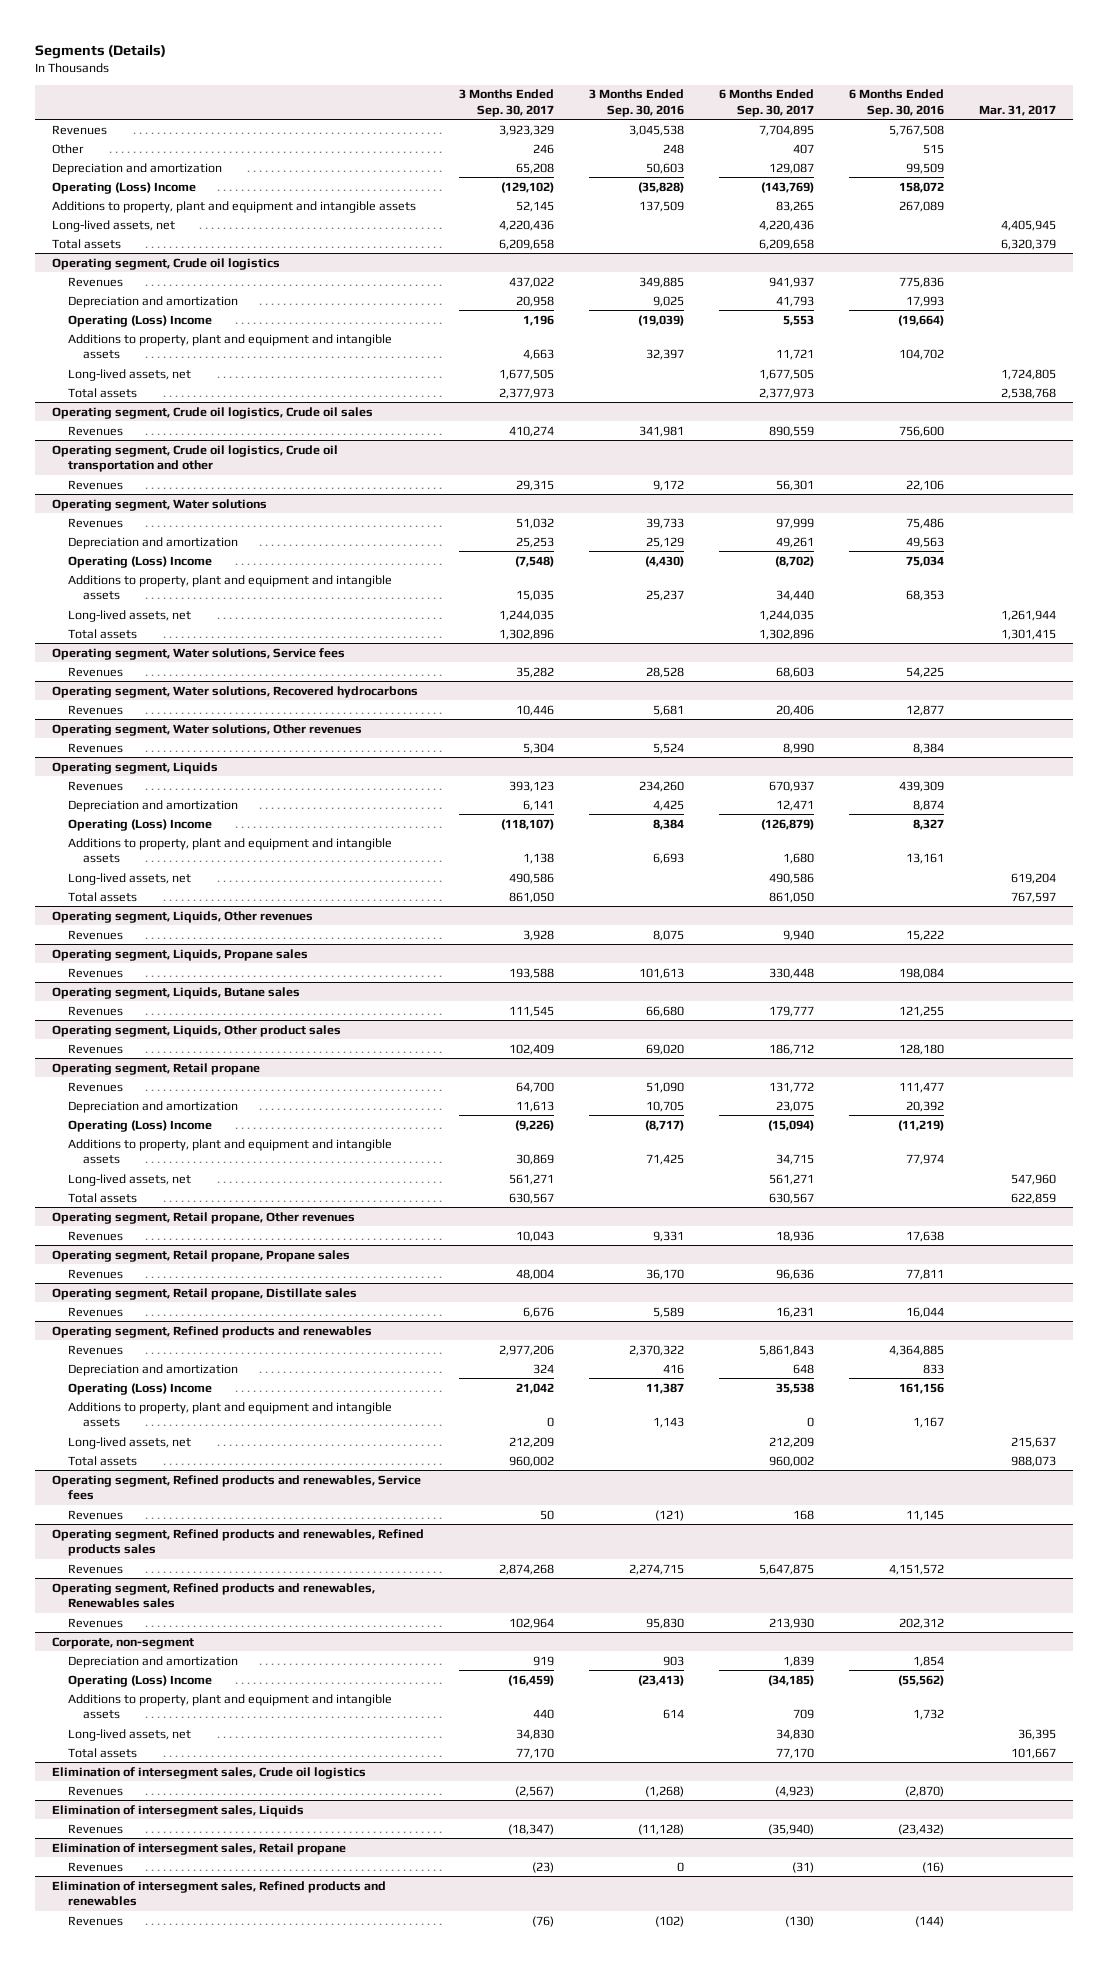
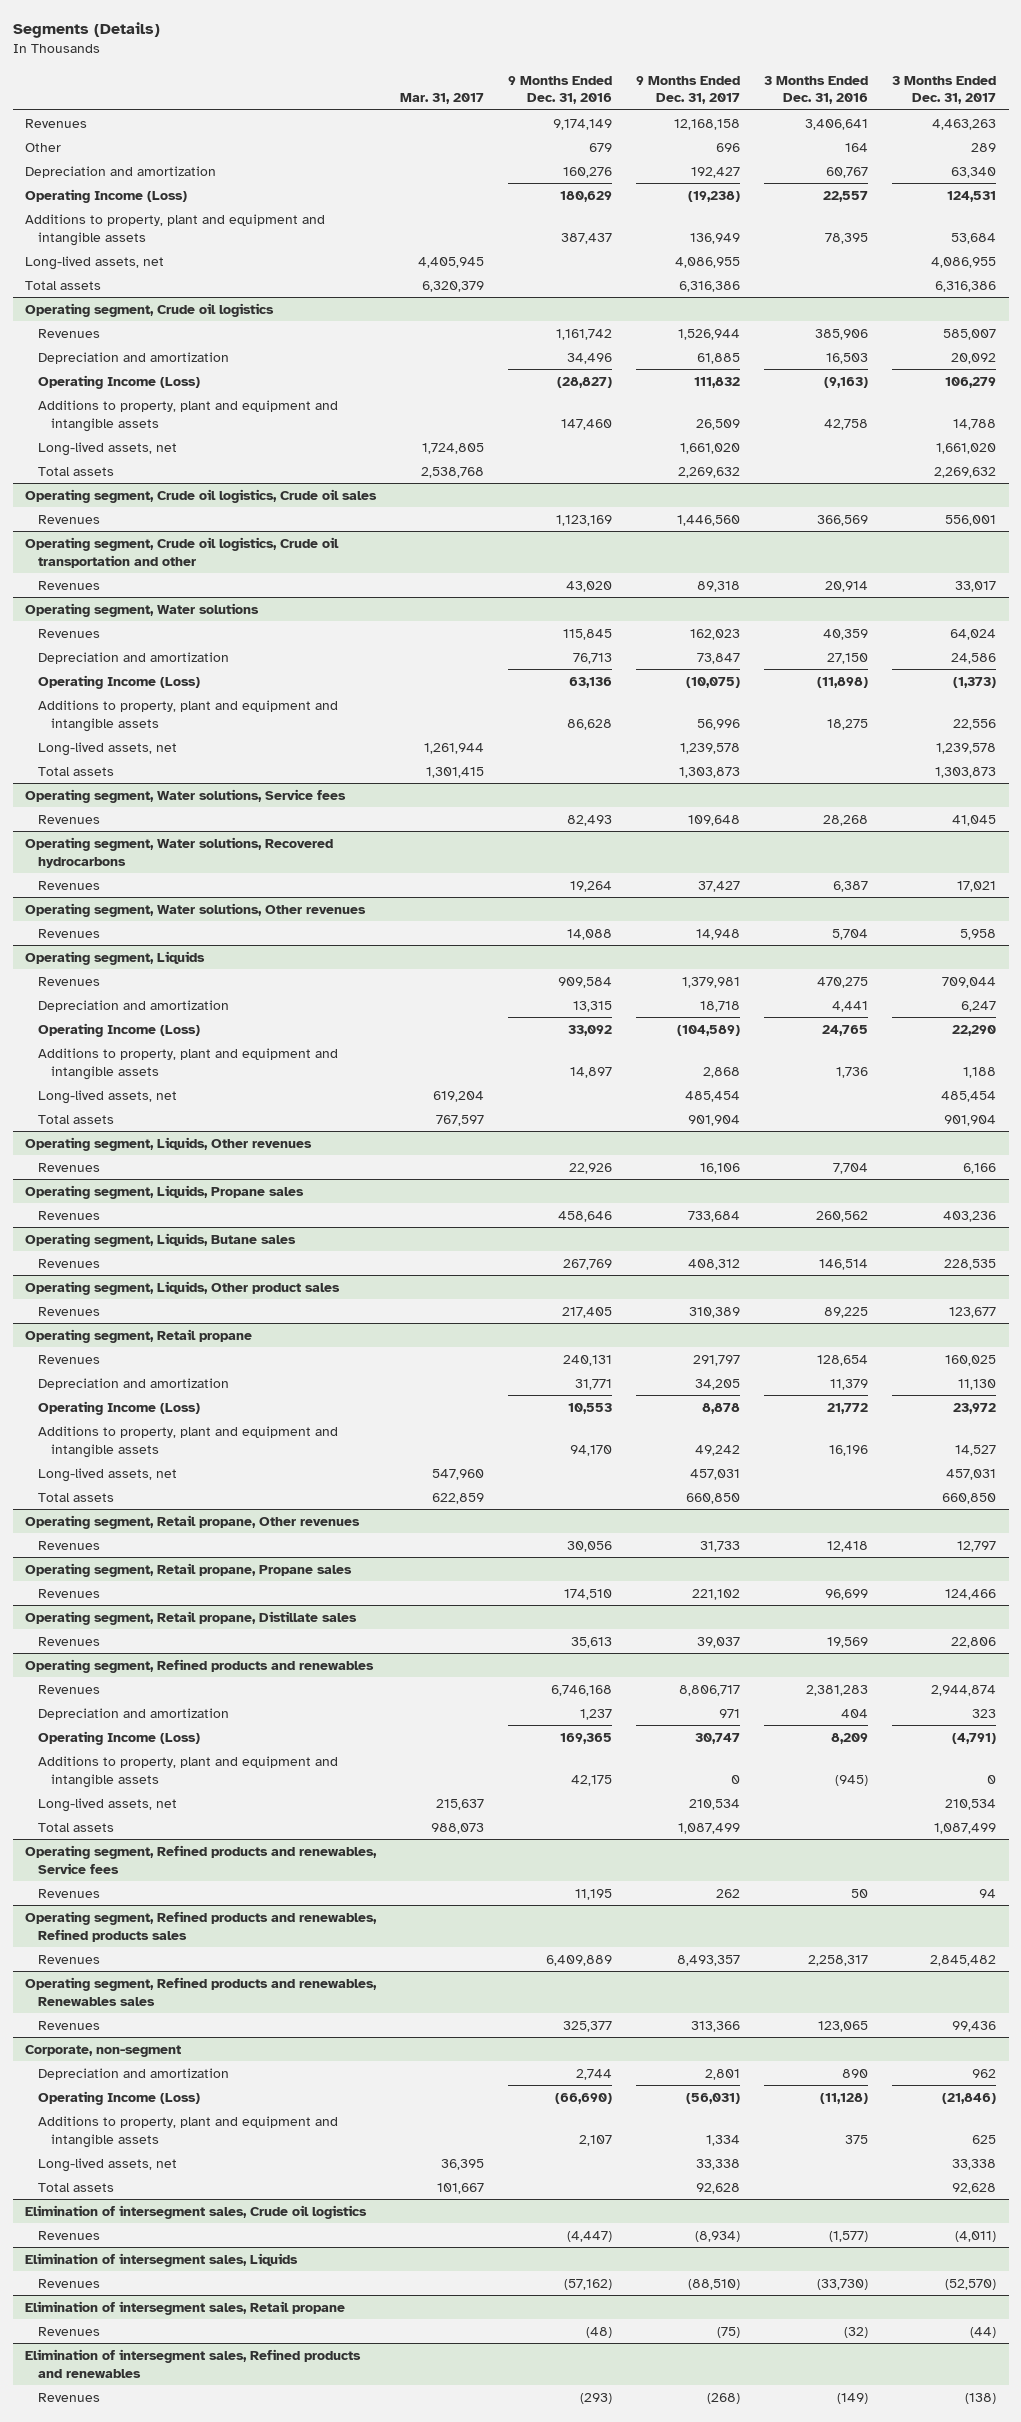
[459,89,555,117] 3 Months Ended Sep. 30, 2017 -> none
[589,89,685,117] 3 Months Ended Sep. 30, 2016 -> none
[719,89,815,117] 6 Months Ended Sep. 30, 2017 -> none
[848,89,944,117] 6 Months Ended Sep. 30, 2016 -> none
none -> [507,75,612,105] 9 Months Ended Dec. 31, 2016
none -> [636,75,741,105] 9 Months Ended Dec. 31, 2017
none -> [764,75,869,105] 3 Months Ended Dec. 31, 2016
none -> [892,75,997,105] 3 Months Ended Dec. 31, 2017
[52,181,197,194] Operating (Loss) Income -> [24,188,187,203] Operating Income (Loss)
[67,314,212,327] Operating (Loss) Income -> [37,374,200,389] Operating Income (Loss)
[67,555,212,568] Operating (Loss) Income -> [37,674,200,689] Operating Income (Loss)
[67,818,212,831] Operating (Loss) Income -> [37,1022,200,1037] Operating Income (Loss)
[67,1119,212,1132] Operating (Loss) Income -> [37,1400,200,1415] Operating Income (Loss)
[67,1382,212,1395] Operating (Loss) Income -> [37,1730,200,1745] Operating Income (Loss)
[67,1674,212,1687] Operating (Loss) Income -> [37,2090,200,2105] Operating Income (Loss)

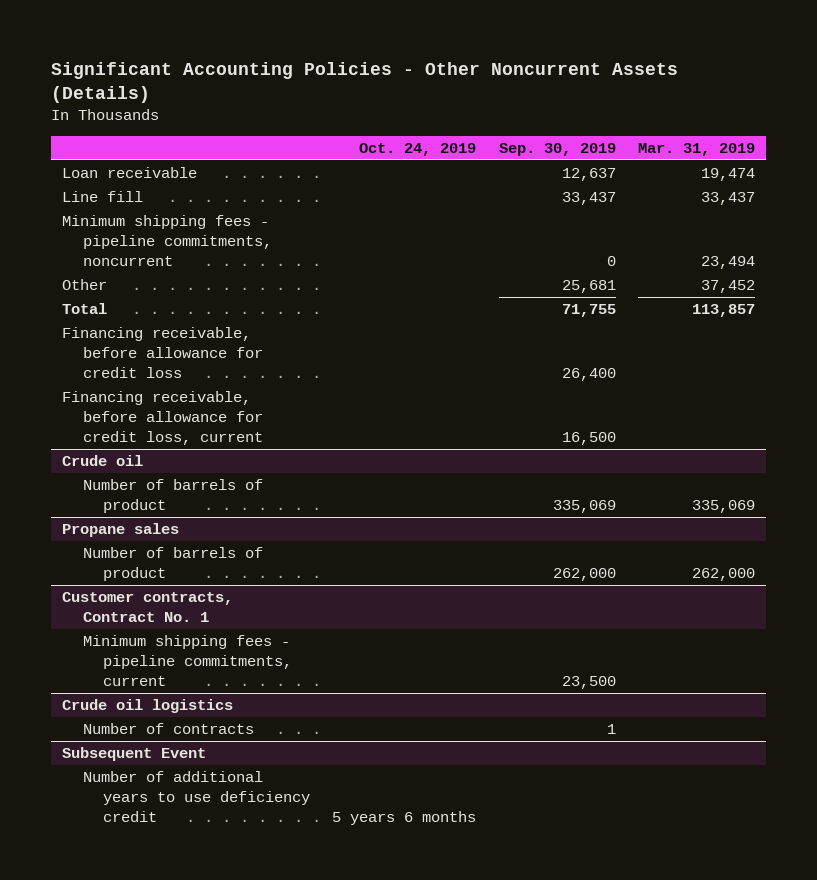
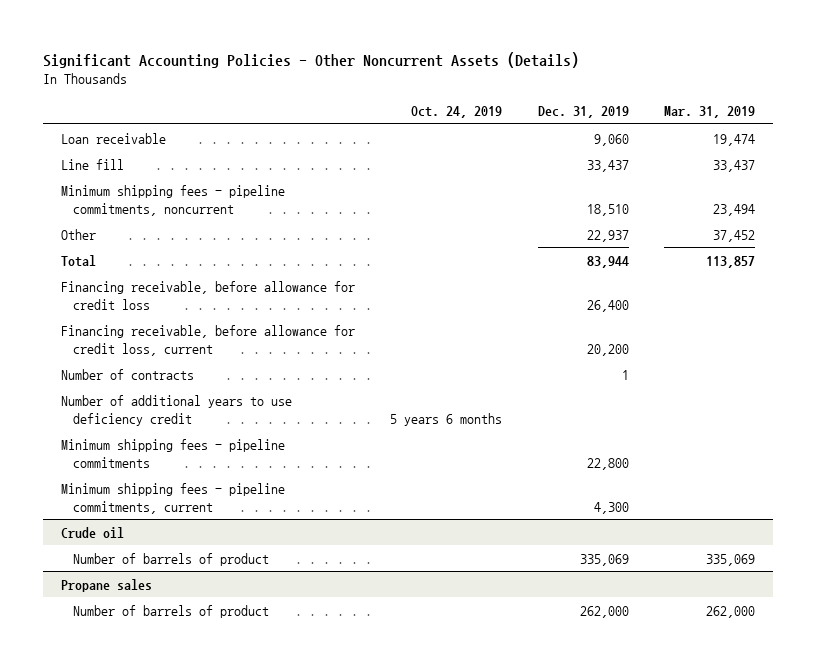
[498,143,616,157] Sep. 30, 2019 -> none
none -> [537,106,629,119] Dec. 31, 2019
none -> [60,368,194,380] Number of contracts
none -> [60,394,292,426] Number of additional years to use deficiency credit
none -> [60,438,285,468] Minimum shipping fees - pipeline commitments
none -> [60,482,285,514] Minimum shipping fees - pipeline commitments, current
[62,592,234,622] Customer contracts, Contract No. 1 -> none
[82,635,293,686] Minimum shipping fees - pipeline commitments, current -> none
[62,699,234,714] Crude oil logistics -> none
[82,723,254,735] Number of contracts -> none
[62,747,207,762] Subsequent Event -> none
[82,771,311,822] Number of additional years to use deficiency credit -> none

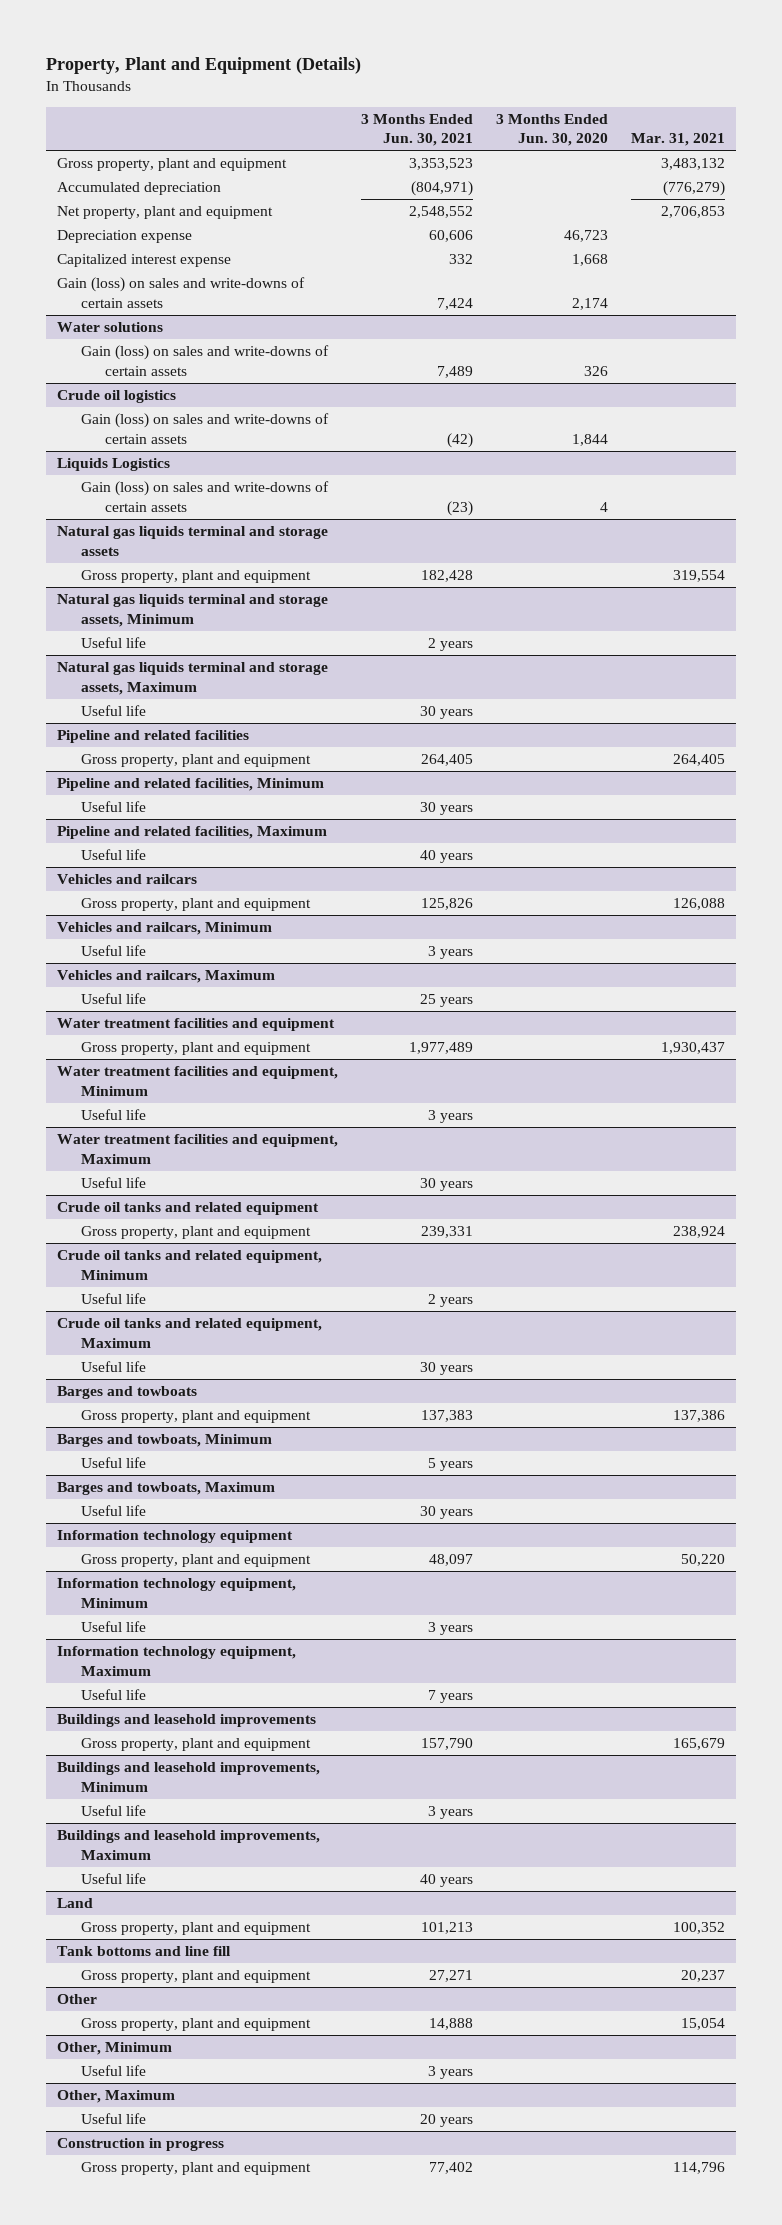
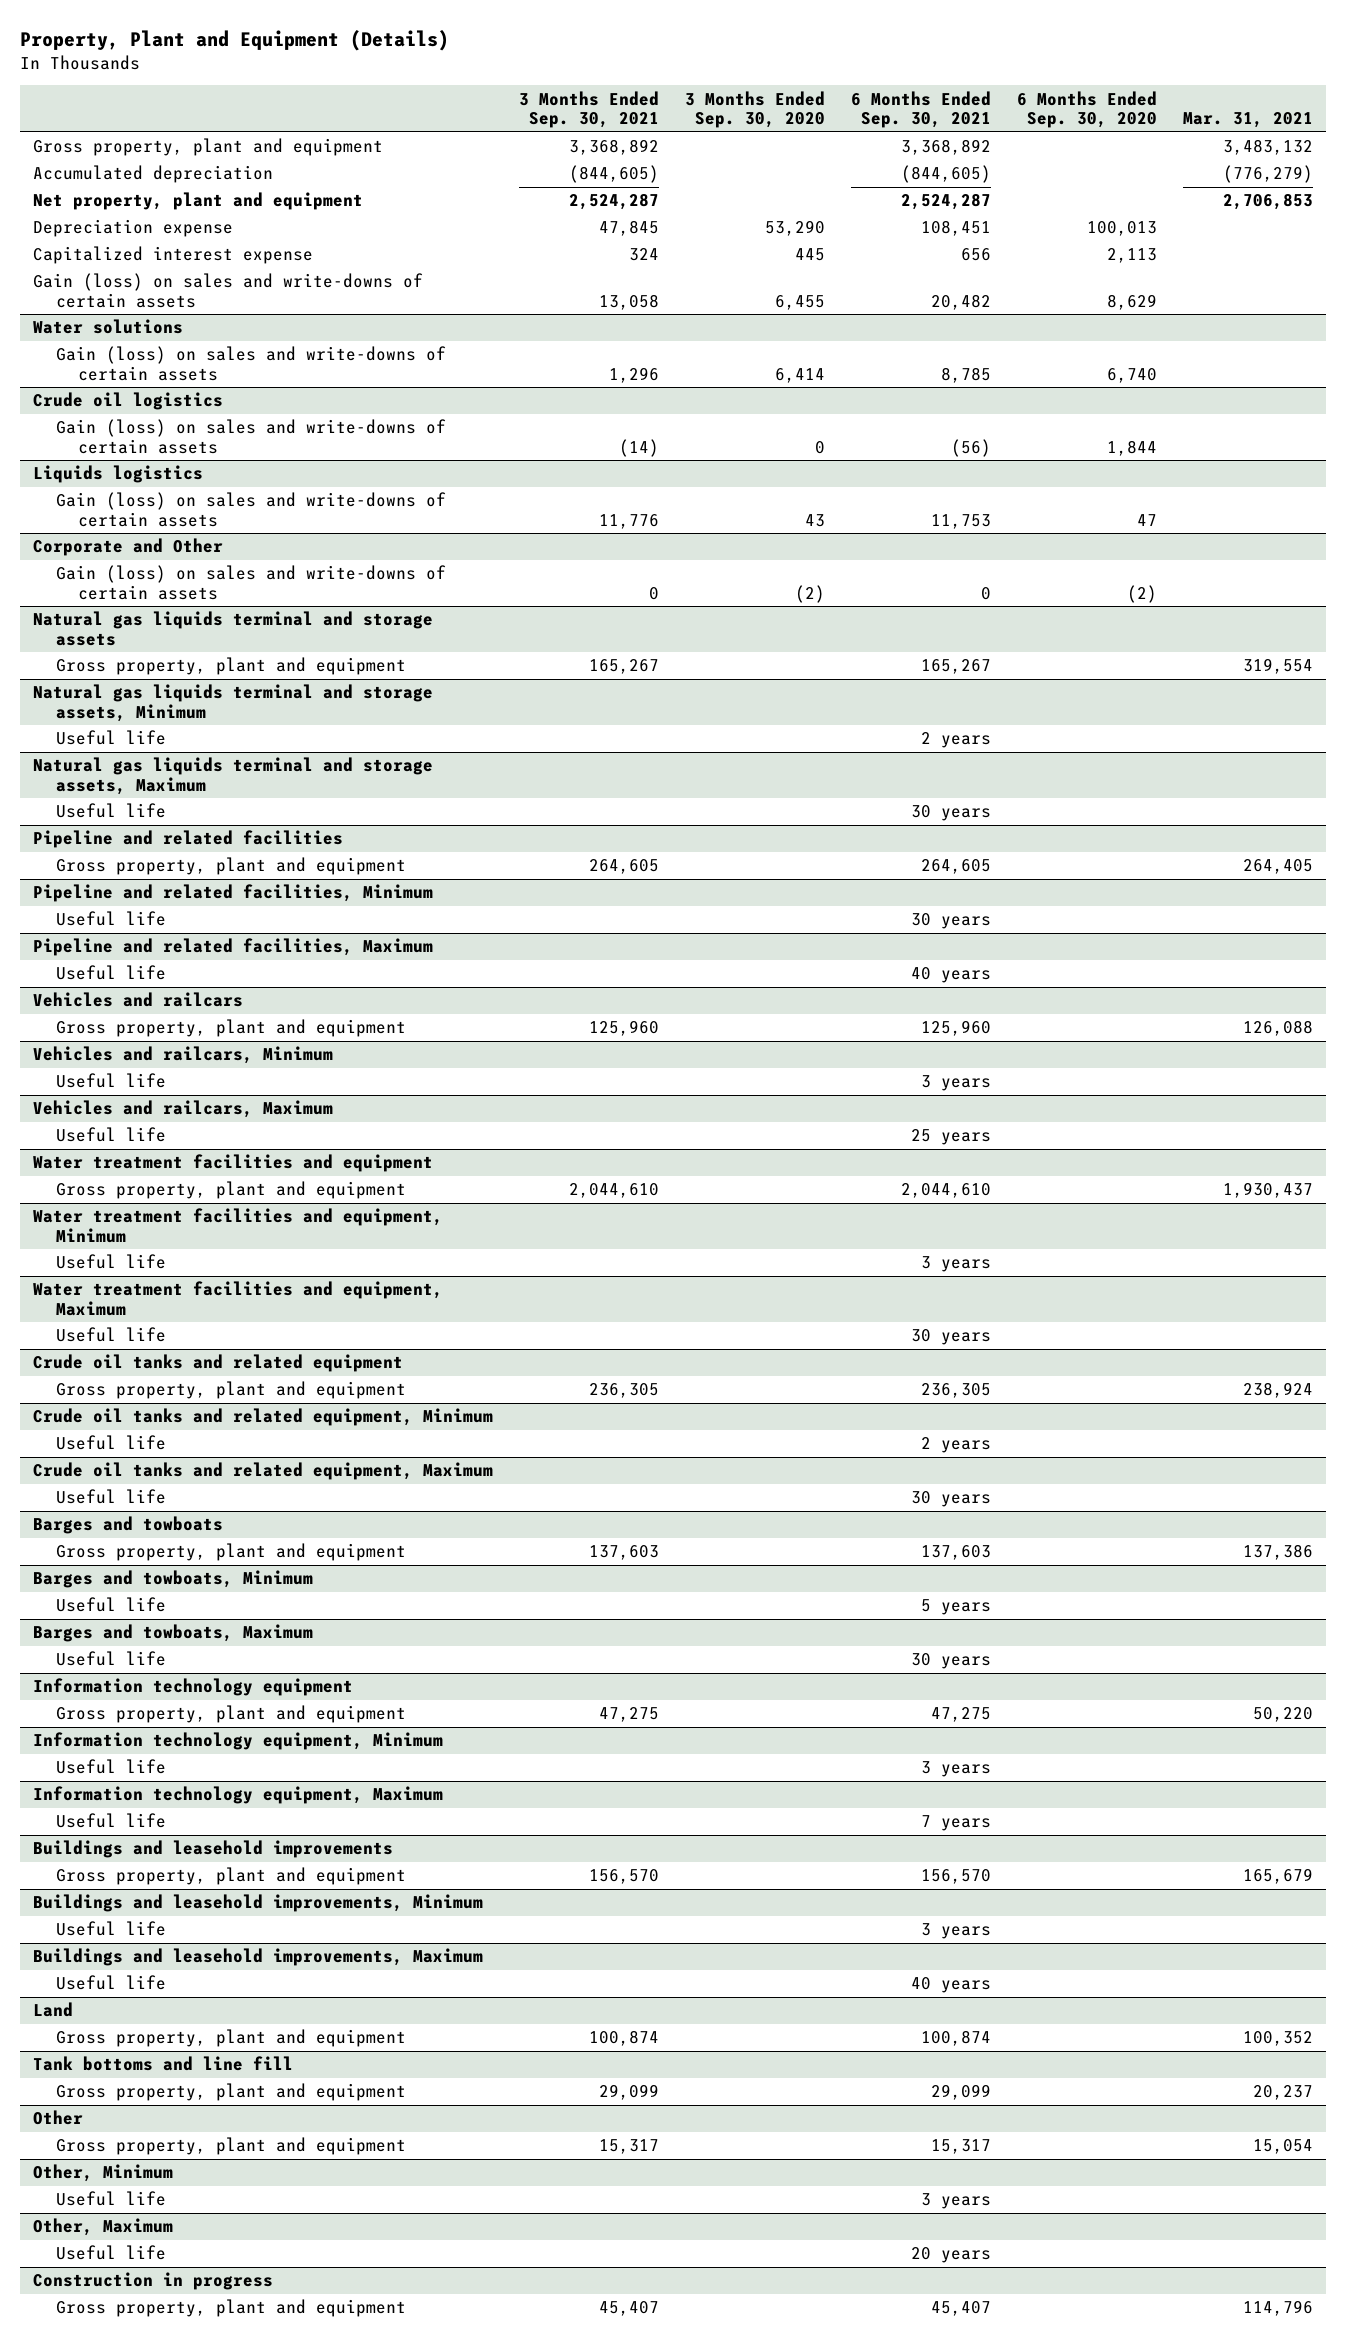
[361,113,474,147] 3 Months Ended Jun. 30, 2021 -> none
[495,113,608,147] 3 Months Ended Jun. 30, 2020 -> none
none -> [518,90,659,129] 3 Months Ended Sep. 30, 2021
none -> [685,90,826,129] 3 Months Ended Sep. 30, 2020
none -> [851,90,992,129] 6 Months Ended Sep. 30, 2021
none -> [1017,90,1158,129] 6 Months Ended Sep. 30, 2020
[57,458,171,472] Liquids Logistics -> [32,465,203,484] Liquids logistics
none -> [32,538,223,557] Corporate and Other
none -> [55,565,446,600] Gain (loss) on sales and write-downs of certain assets

